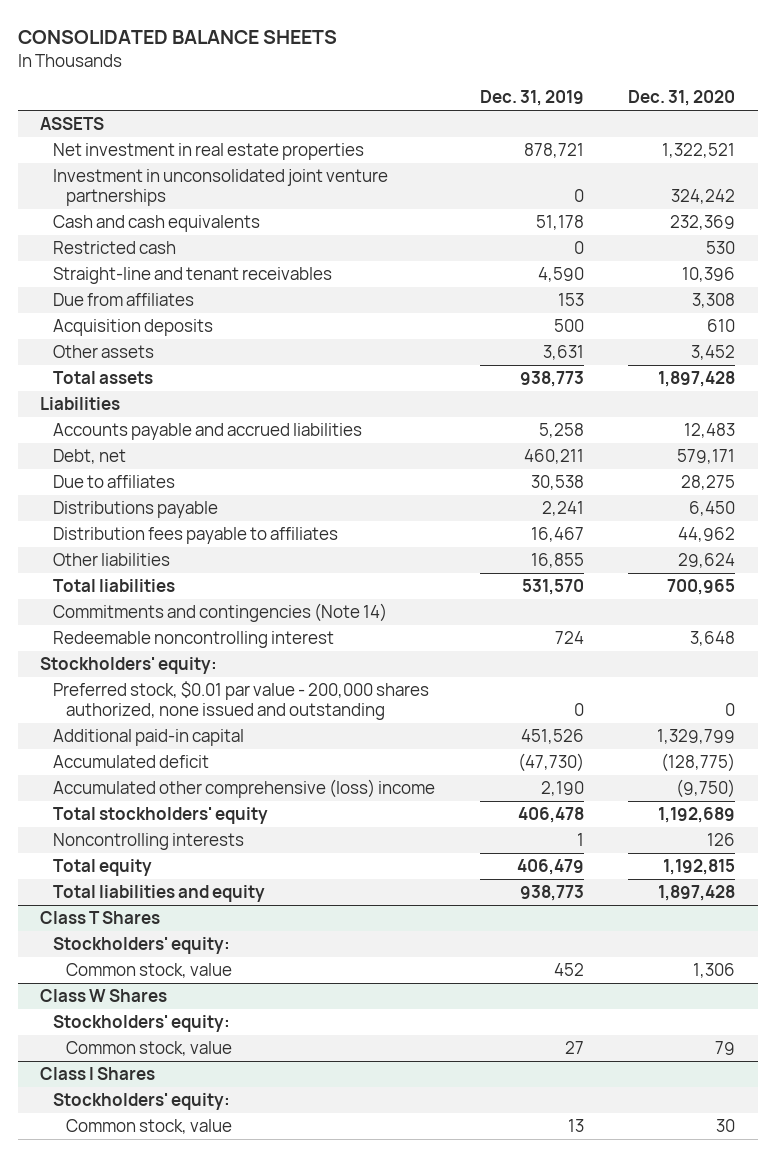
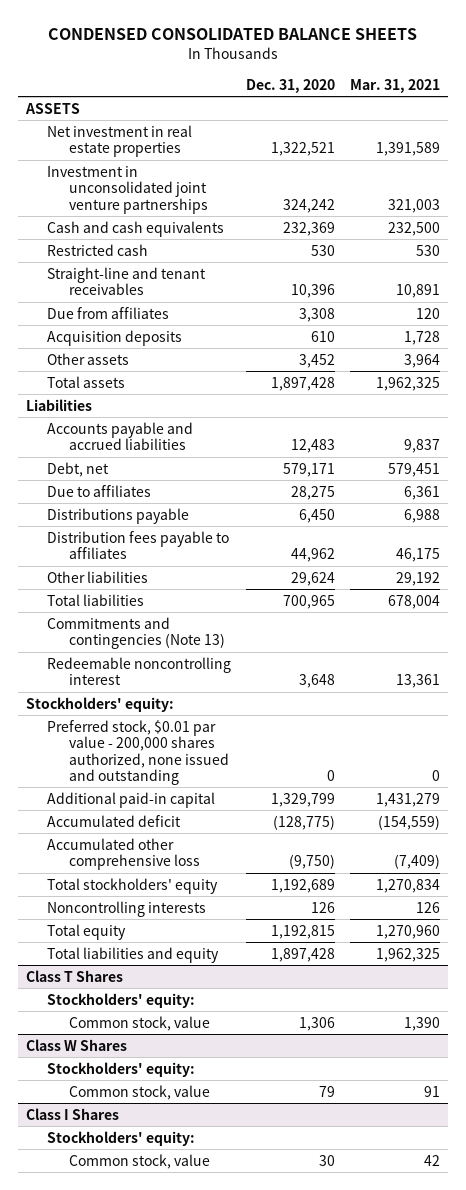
[18,30,338,45] CONSOLIDATED BALANCE SHEETS -> [48,28,418,41] CONDENSED CONSOLIDATED BALANCE SHEETS
[479,90,584,107] Dec. 31, 2019 -> none
none -> [350,79,441,94] Mar. 31, 2021
[53,603,388,623] Commitments and contingencies (Note 14) -> [47,616,225,650] Commitments and contingencies (Note 13)
[53,779,436,799] Accumulated other comprehensive (loss) income -> [47,837,200,871] Accumulated other comprehensive loss

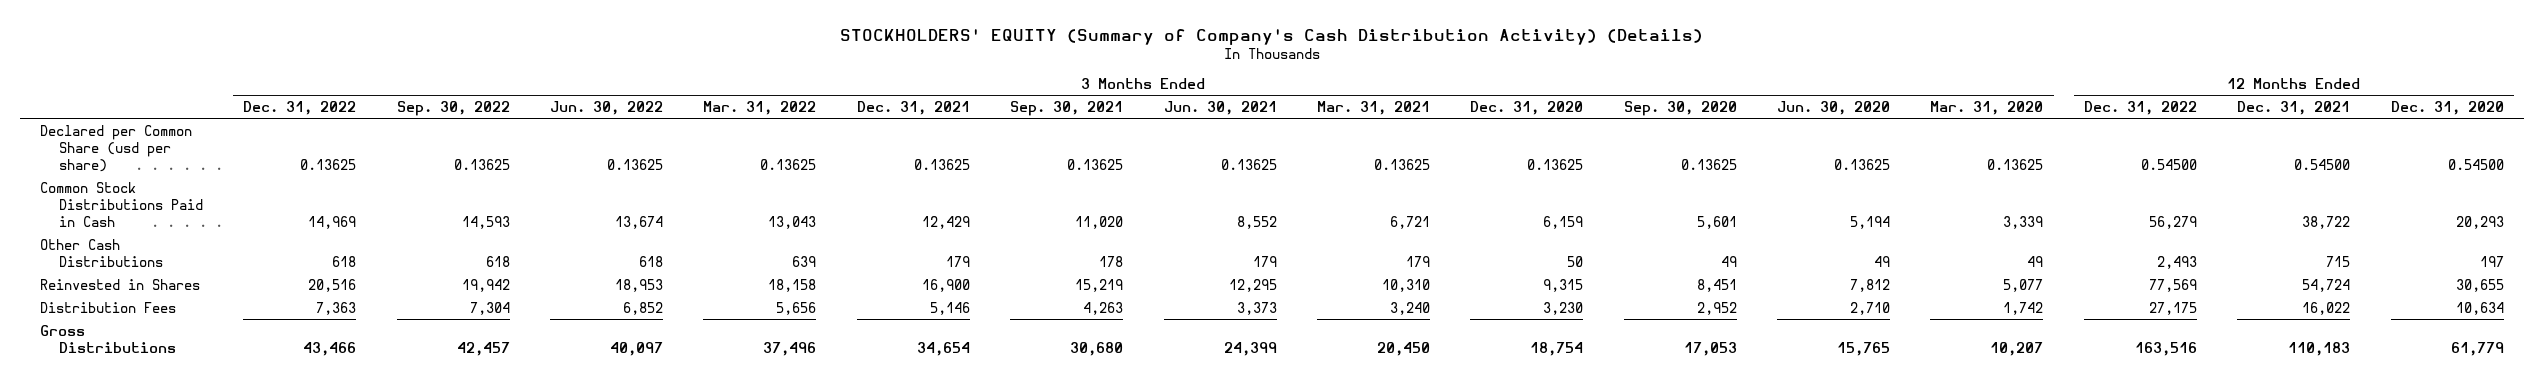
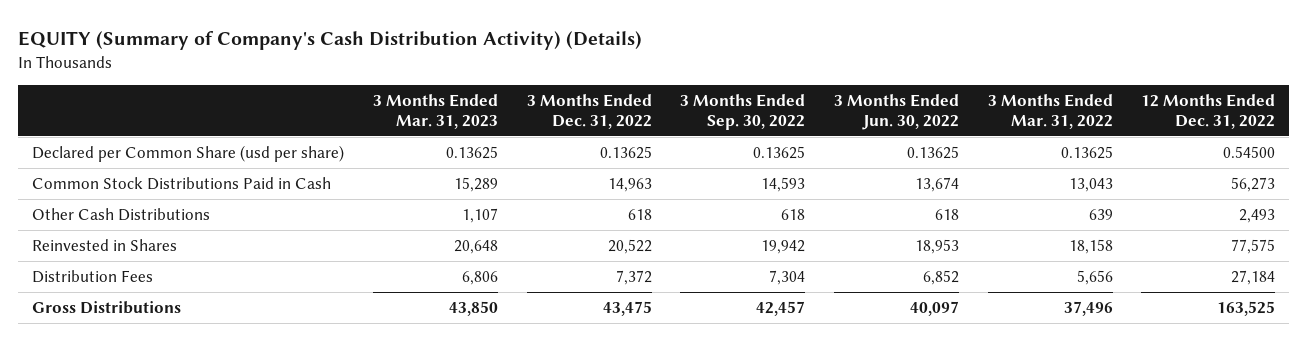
[839,28,1703,45] STOCKHOLDERS' EQUITY (Summary of Company's Cash Distribution Activity) (Details) -> [18,30,643,50] EQUITY (Summary of Company's Cash Distribution Activity) (Details)
[856,101,970,116] Dec. 31, 2021 -> none
[1010,101,1124,117] Sep. 30, 2021 -> none
[1163,101,1277,116] Jun. 30, 2021 -> none
[1316,101,1430,116] Mar. 31, 2021 -> none
[1470,101,1584,116] Dec. 31, 2020 -> none
[1623,101,1737,117] Sep. 30, 2020 -> none
[1777,101,1891,116] Jun. 30, 2020 -> none
[1930,101,2044,116] Mar. 31, 2020 -> none
[2237,101,2351,116] Dec. 31, 2021 -> none
[2390,101,2504,116] Dec. 31, 2020 -> none
none -> [372,93,498,129] 3 Months Ended Mar. 31, 2023
[308,215,357,229] 14,969 -> [607,177,652,192] 14,963
[2148,215,2197,229] 56,279 -> [1231,176,1276,192] 56,273
[308,278,357,292] 20,516 -> [607,238,652,254] 20,522
[2148,278,2197,292] 77,569 -> [1231,238,1276,254] 77,575
[316,301,357,315] 7,363 -> [615,269,652,285] 7,372
[2148,301,2197,315] 27,175 -> [1231,269,1276,285] 27,184
[303,341,357,356] 43,466 -> [602,300,652,316] 43,475
[2134,341,2197,356] 163,516 -> [1217,300,1276,316] 163,525

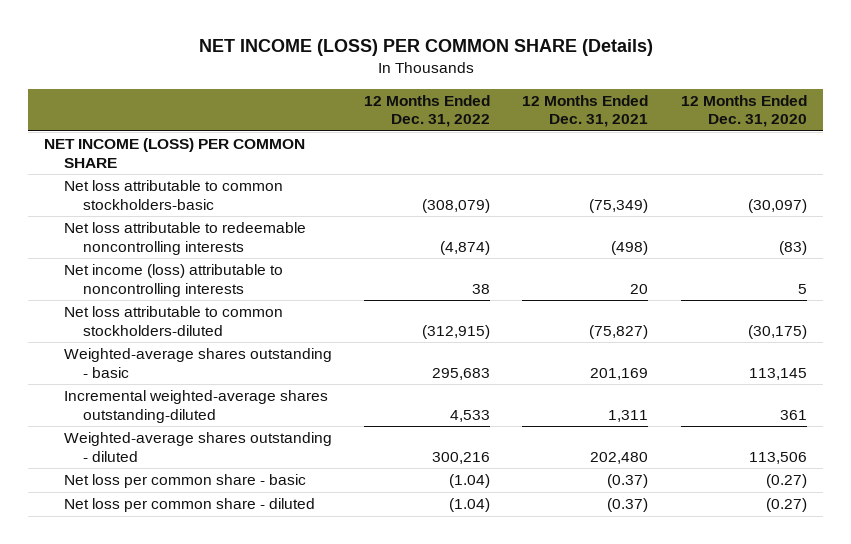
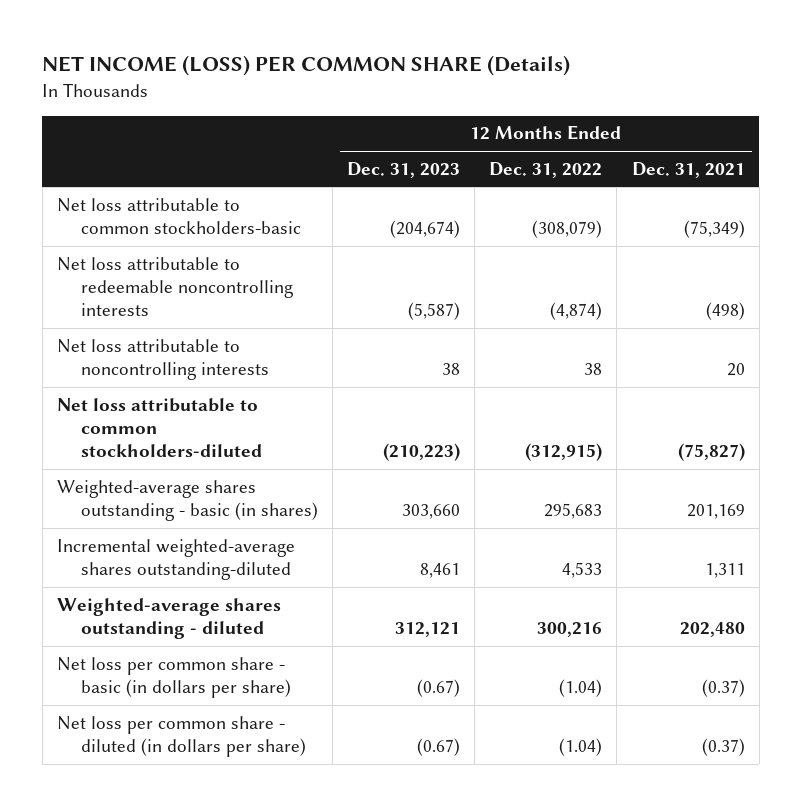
[680,95,807,128] 12 Months Ended Dec. 31, 2020 -> none
none -> [347,161,461,178] Dec. 31, 2023
[44,138,306,168] NET INCOME (LOSS) PER COMMON SHARE -> none
[63,264,283,297] Net income (loss) attributable to noncontrolling interests -> [56,338,270,380] Net loss attributable to noncontrolling interests
[63,348,332,378] Weighted-average shares outstanding - basic -> [56,479,319,521] Weighted-average shares outstanding - basic (in shares)
[63,474,306,489] Net loss per common share - basic -> [56,656,292,698] Net loss per common share - basic (in dollars per share)
[63,498,315,513] Net loss per common share - diluted -> [56,715,307,757] Net loss per common share - diluted (in dollars per share)

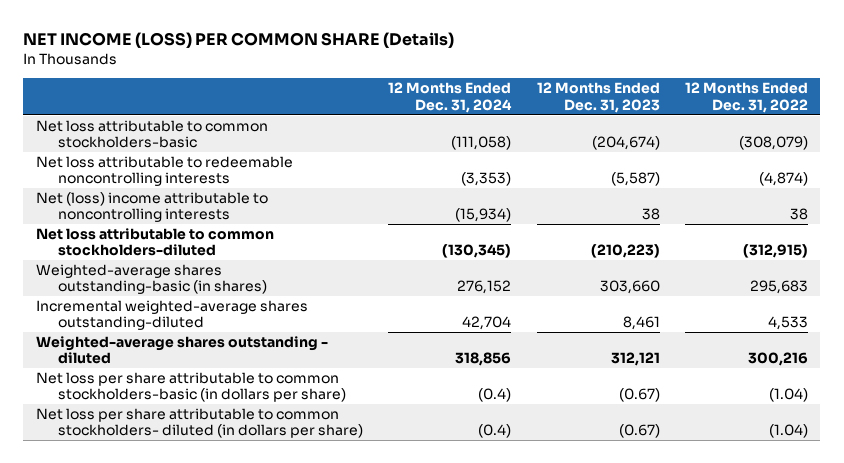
[631,161,745,178] Dec. 31, 2021 -> none
none -> [388,82,513,113] 12 Months Ended Dec. 31, 2024
[56,338,270,380] Net loss attributable to noncontrolling interests -> [35,192,268,223] Net (loss) income attributable to noncontrolling interests
[56,479,319,521] Weighted-average shares outstanding - basic (in shares) -> [35,264,268,295] Weighted-average shares outstanding-basic (in shares)
[56,656,292,698] Net loss per common share - basic (in dollars per share) -> [35,372,347,403] Net loss per share attributable to common stockholders-basic (in dollars per share)
[56,715,307,757] Net loss per common share - diluted (in dollars per share) -> [35,408,364,439] Net loss per share attributable to common stockholders- diluted (in dollars per share)

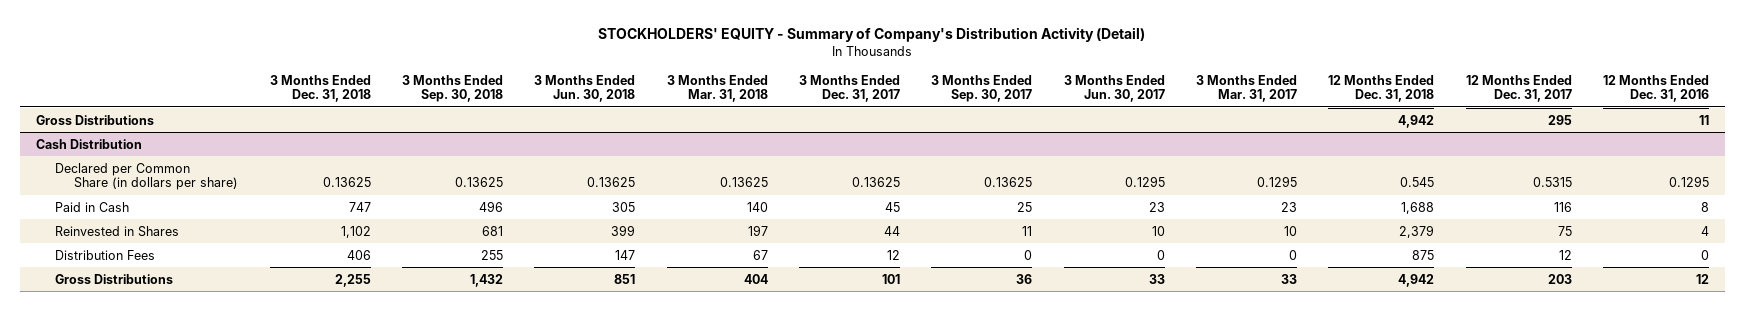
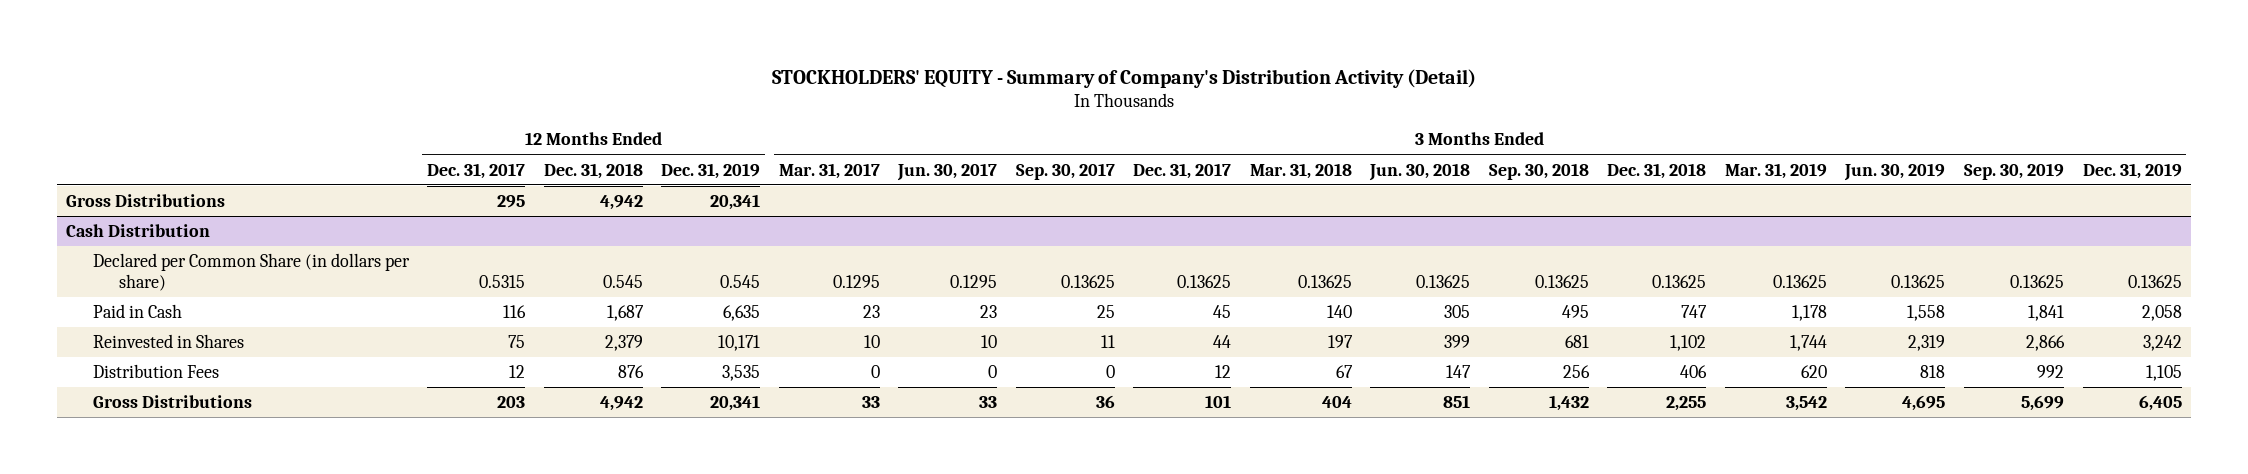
[1603,74,1710,103] 12 Months Ended Dec. 31, 2016 -> none
none -> [661,162,761,179] Dec. 31, 2019
none -> [1724,162,1827,179] Mar. 31, 2019
none -> [1844,162,1946,181] Jun. 30, 2019
none -> [1964,162,2065,180] Sep. 30, 2019
none -> [2082,162,2182,179] Dec. 31, 2019
[478,200,503,212] 496 -> [1561,304,1589,318] 495
[1401,201,1435,214] 1,688 -> [606,304,644,321] 1,687
[480,249,503,260] 255 -> [1562,364,1590,378] 256
[1412,249,1435,260] 875 -> [617,364,644,378] 876

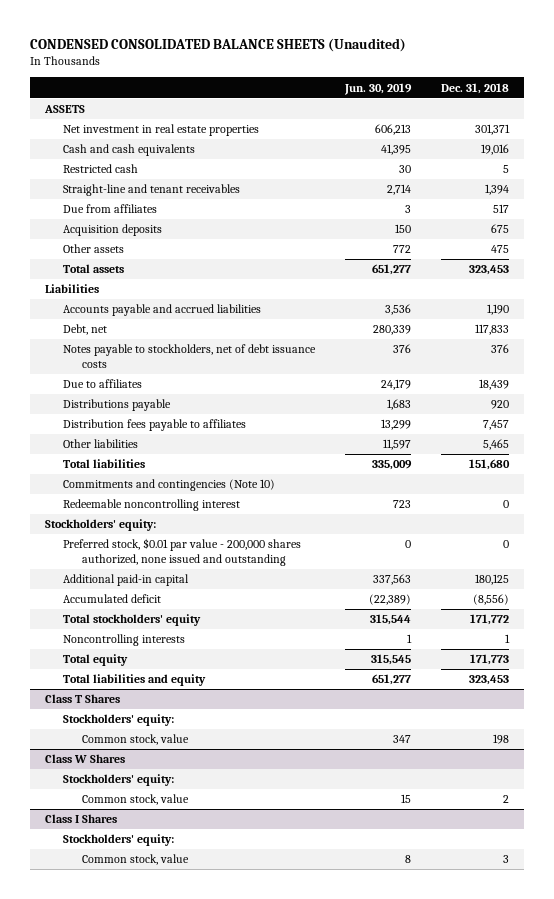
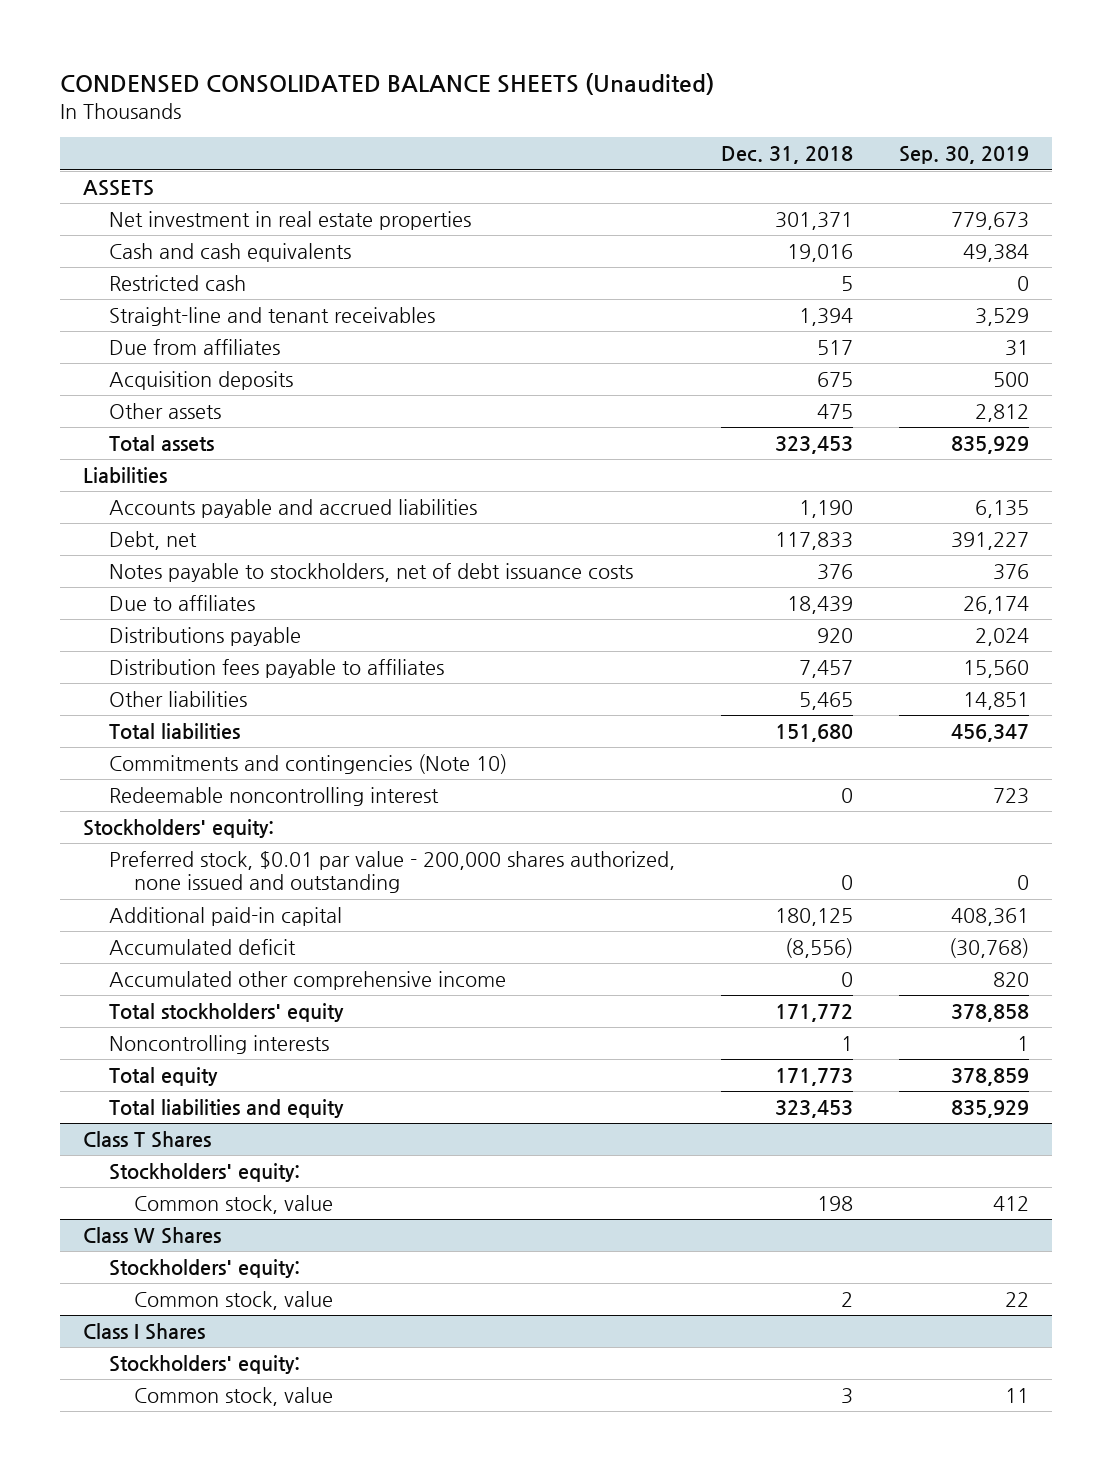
[344,82,413,95] Jun. 30, 2019 -> none
none -> [898,146,1029,165] Sep. 30, 2019
none -> [108,971,506,991] Accumulated other comprehensive income

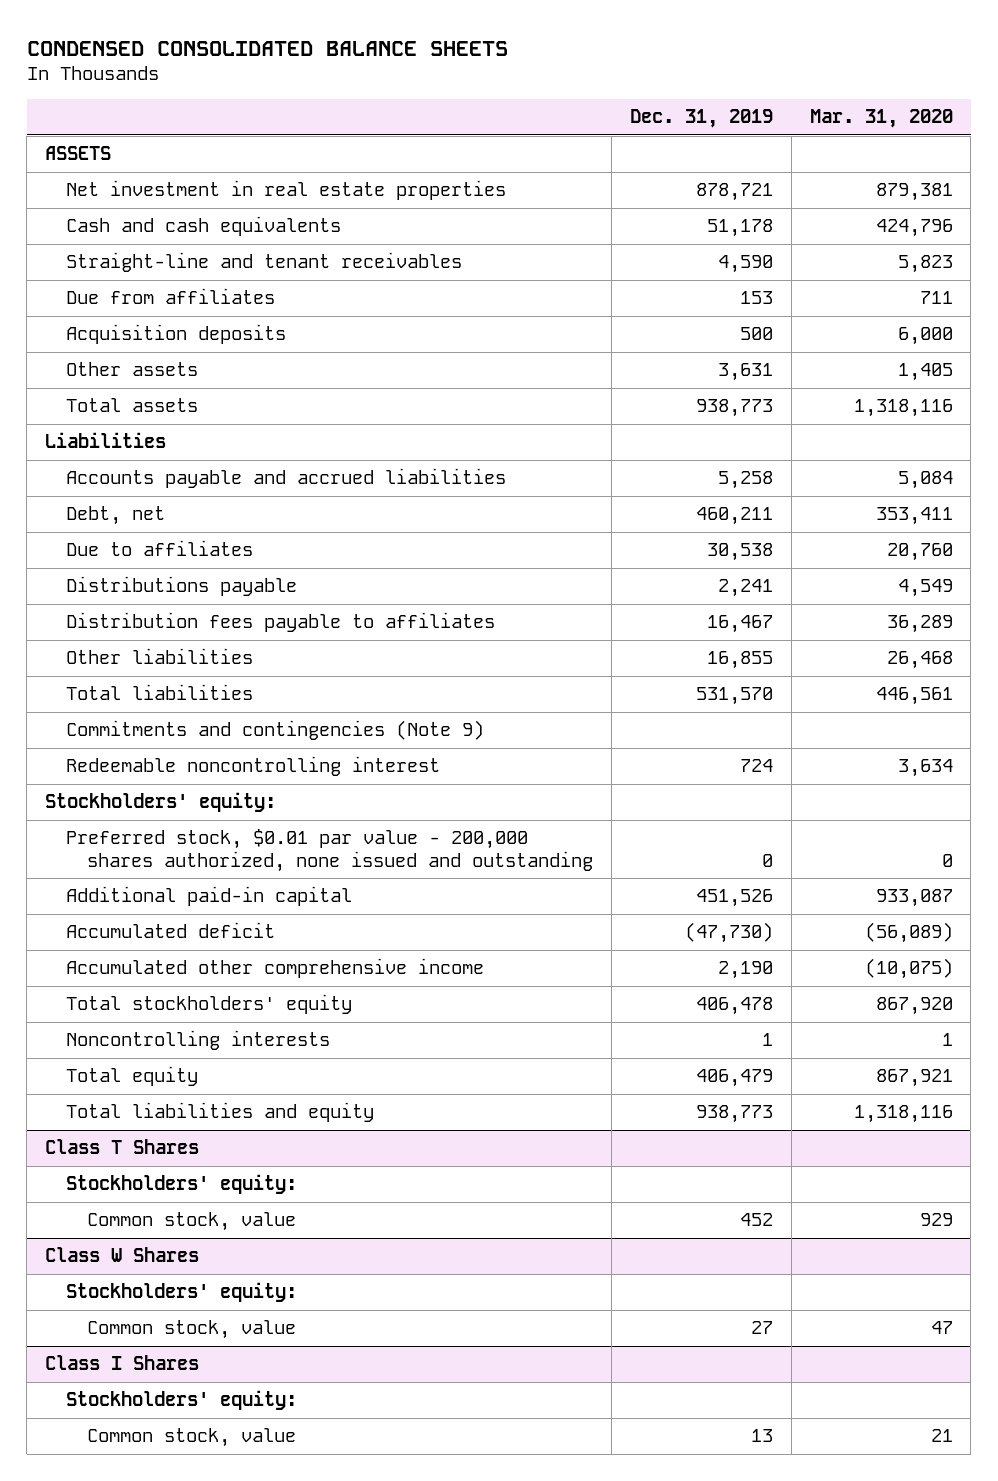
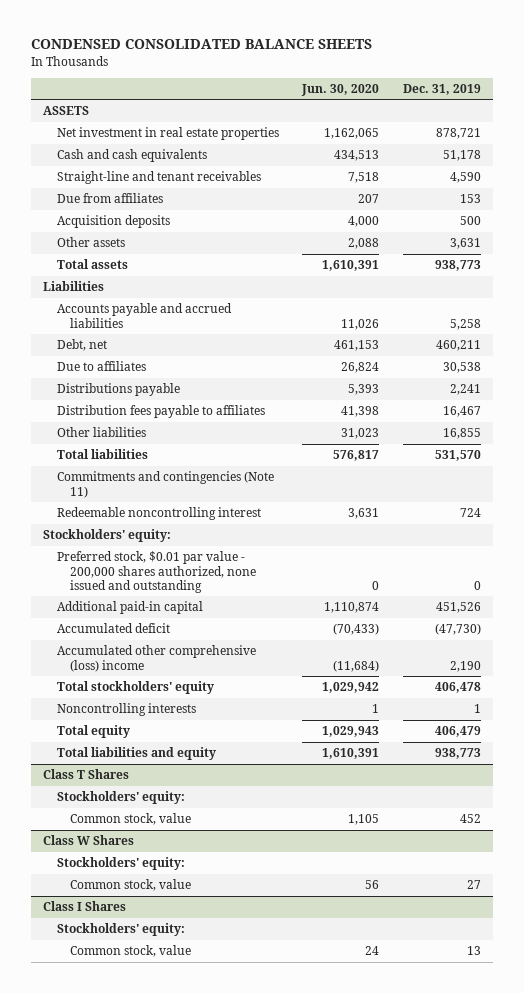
[809,109,953,129] Mar. 31, 2020 -> none
none -> [301,83,380,96] Jun. 30, 2020
[66,720,485,741] Commitments and contingencies (Note 9) -> [56,471,274,498] Commitments and contingencies (Note 11)
[66,958,485,979] Accumulated other comprehensive income -> [56,645,256,672] Accumulated other comprehensive (loss) income

